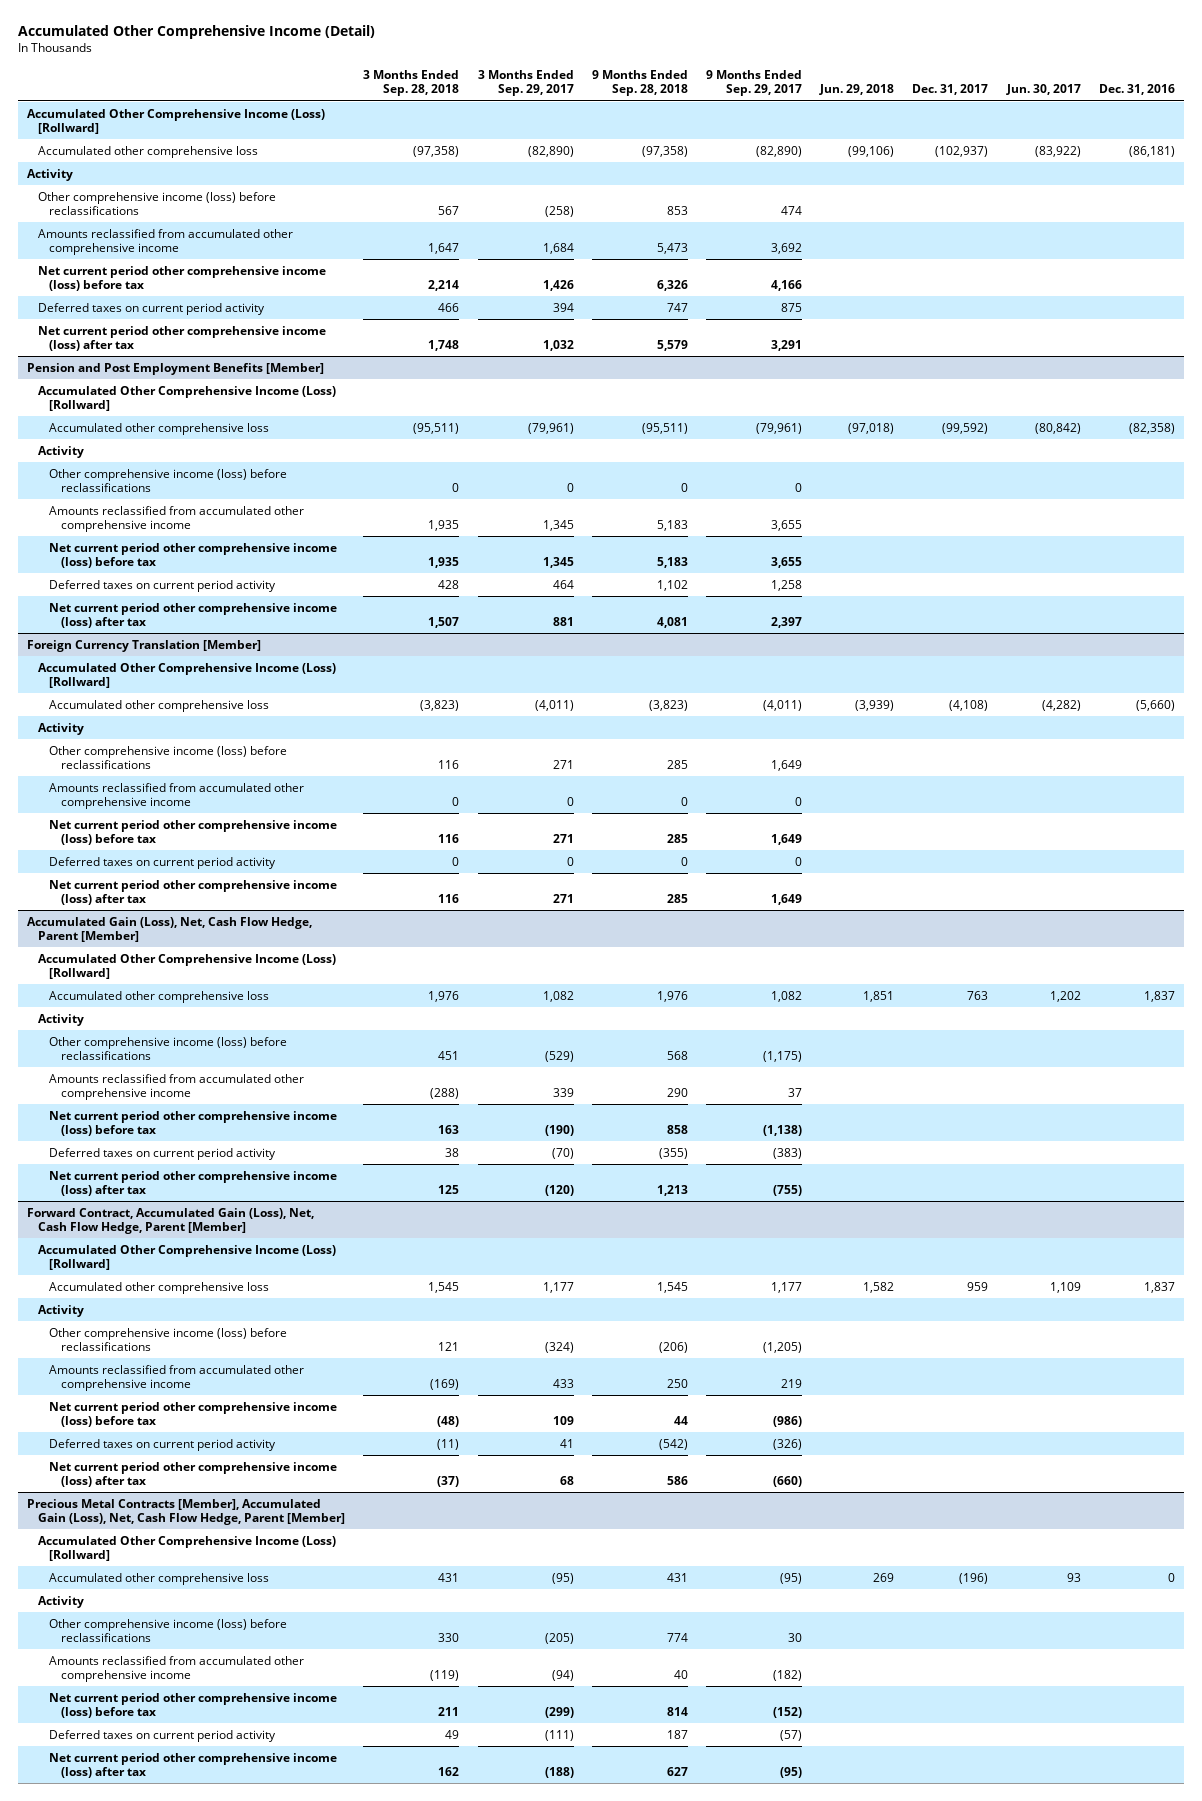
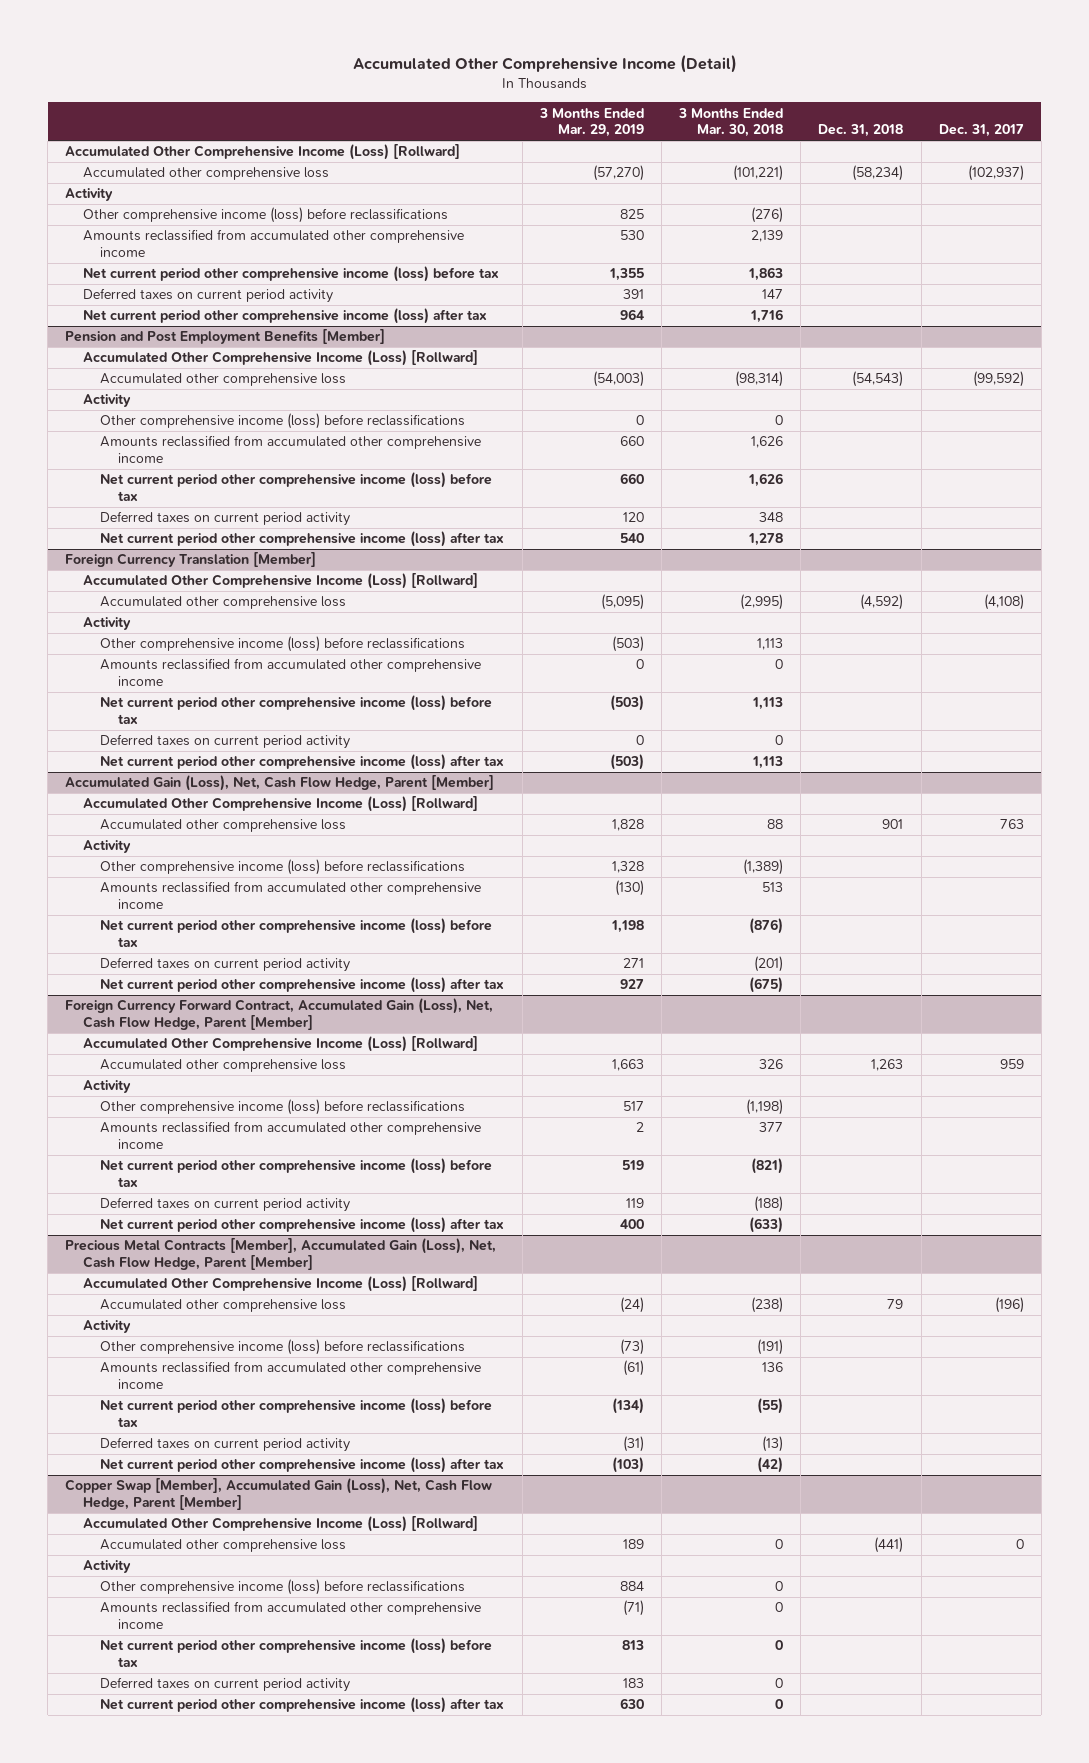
[363,70,460,97] 3 Months Ended Sep. 28, 2018 -> none
[477,70,574,97] 3 Months Ended Sep. 29, 2017 -> none
[591,70,688,97] 9 Months Ended Sep. 28, 2018 -> none
[706,70,803,97] 9 Months Ended Sep. 29, 2017 -> none
[819,84,895,96] Jun. 29, 2018 -> none
[1005,84,1081,96] Jun. 30, 2017 -> none
[1098,84,1175,96] Dec. 31, 2016 -> none
none -> [538,107,644,138] 3 Months Ended Mar. 29, 2019
none -> [678,107,784,138] 3 Months Ended Mar. 30, 2018
none -> [818,124,904,138] Dec. 31, 2018
[27,1207,315,1234] Forward Contract, Accumulated Gain (Loss), Net, Cash Flow Hedge, Parent [Member] -> [65,998,494,1031] Foreign Currency Forward Contract, Accumulated Gain (Loss), Net, Cash Flow Hedge, Parent [Member]
none -> [65,1478,493,1511] Copper Swap [Member], Accumulated Gain (Loss), Net, Cash Flow Hedge, Parent [Member]
none -> [82,1516,478,1533] Accumulated Other Comprehensive Income (Loss) [Rollward]
none -> [100,1539,347,1553] Accumulated other comprehensive loss
none -> [82,1560,131,1574] Activity
none -> [100,1579,466,1596] Other comprehensive income (loss) before reclassifications
none -> [100,1601,482,1630] Amounts reclassified from accumulated other comprehensive income
none -> [100,1638,493,1668] Net current period other comprehensive income (loss) before tax
none -> [100,1677,351,1693] Deferred taxes on current period activity
none -> [100,1697,505,1714] Net current period other comprehensive income (loss) after tax

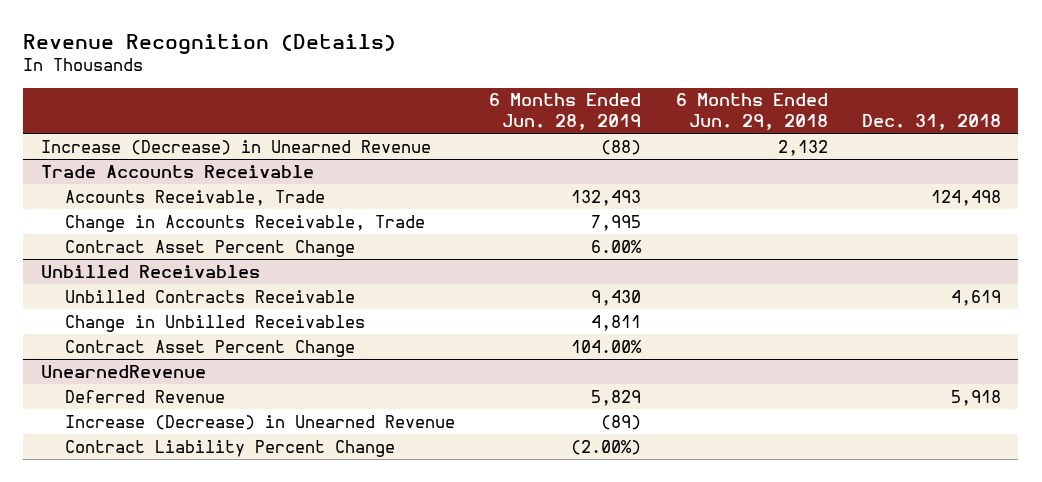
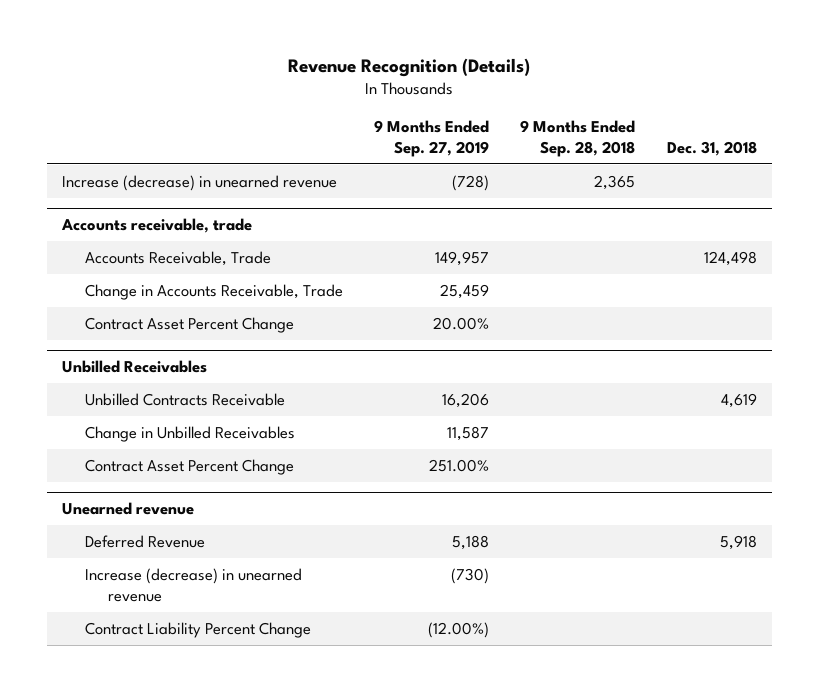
[489,93,642,130] 6 Months Ended Jun. 28, 2019 -> none
[675,93,828,130] 6 Months Ended Jun. 29, 2018 -> none
none -> [374,119,490,157] 9 Months Ended Sep. 27, 2019
none -> [520,119,636,157] 9 Months Ended Sep. 28, 2018
[40,139,431,155] Increase (Decrease) in Unearned Revenue -> [62,174,338,191] Increase (decrease) in unearned revenue
[40,164,314,178] Trade Accounts Receivable -> [61,218,253,234] Accounts receivable, trade
[40,364,206,378] UnearnedRevenue -> [62,502,195,516] Unearned revenue
[64,414,455,430] Increase (Decrease) in Unearned Revenue -> [84,567,302,602] Increase (decrease) in unearned revenue

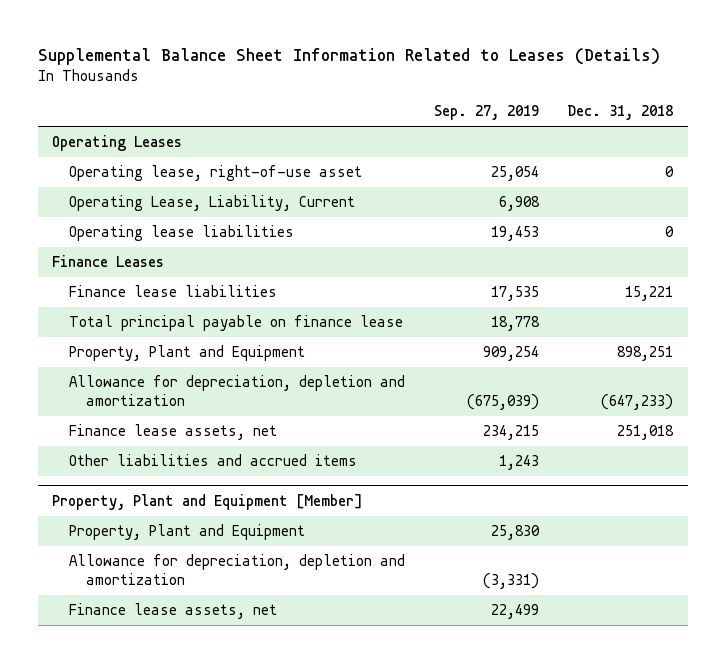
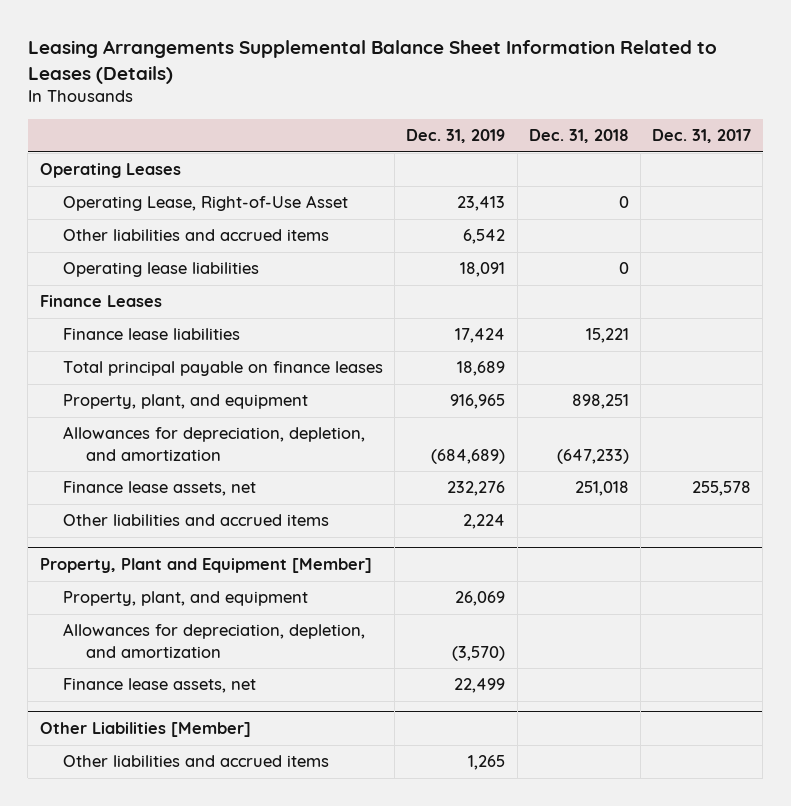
[38,48,661,66] Supplemental Balance Sheet Information Related to Leases (Details) -> [27,39,717,84] Leasing Arrangements Supplemental Balance Sheet Information Related to Leases (Details)
[433,105,539,121] Sep. 27, 2019 -> none
none -> [406,129,506,144] Dec. 31, 2019
none -> [652,129,752,144] Dec. 31, 2017
[69,165,363,182] Operating lease, right-of-use asset -> [62,195,348,212] Operating Lease, Right-of-Use Asset
[69,195,356,212] Operating Lease, Liability, Current -> [62,229,329,242] Other liabilities and accrued items
[69,315,404,332] Total principal payable on finance lease -> [62,361,383,377] Total principal payable on finance leases
[69,345,306,362] Property, Plant and Equipment -> [62,394,308,410] Property, plant, and equipment
[69,375,406,407] Allowance for depreciation, depletion and amortization -> [62,426,365,461] Allowances for depreciation, depletion, and amortization
[69,524,306,541] Property, Plant and Equipment -> [62,591,308,607] Property, plant, and equipment
[69,554,406,586] Allowance for depreciation, depletion and amortization -> [62,623,365,658] Allowances for depreciation, depletion, and amortization
none -> [39,722,251,738] Other Liabilities [Member]
none -> [62,755,329,768] Other liabilities and accrued items

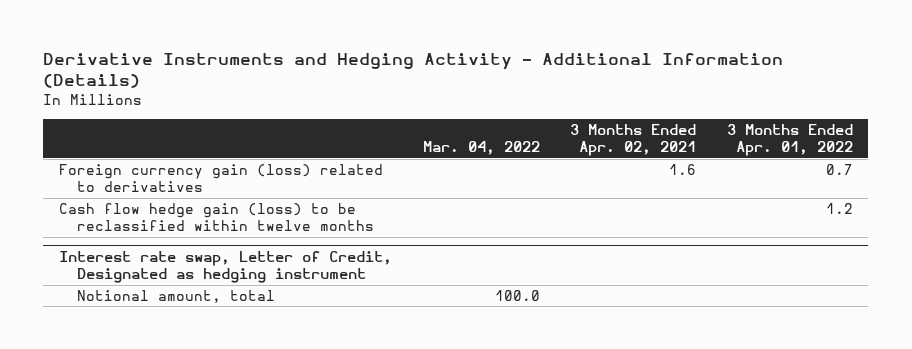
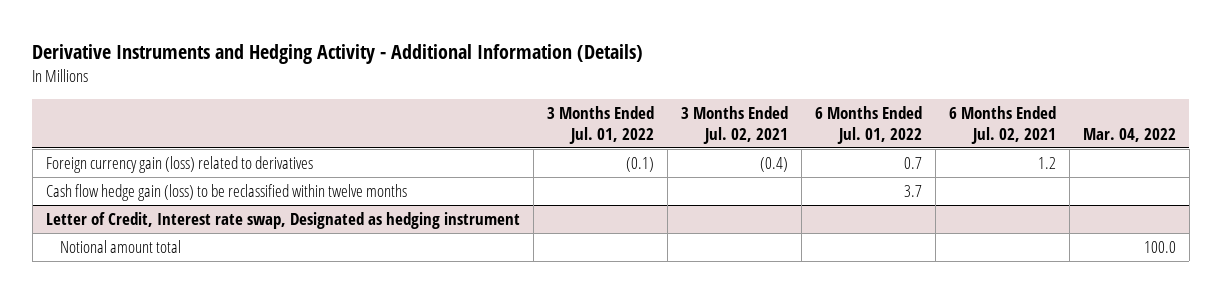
[570,123,697,157] 3 Months Ended Apr. 02, 2021 -> none
[726,123,853,157] 3 Months Ended Apr. 01, 2022 -> none
none -> [546,106,654,144] 3 Months Ended Jul. 01, 2022
none -> [680,106,788,144] 3 Months Ended Jul. 02, 2021
none -> [814,106,922,144] 6 Months Ended Jul. 01, 2022
none -> [948,106,1056,144] 6 Months Ended Jul. 02, 2021
[58,250,392,284] Interest rate swap, Letter of Credit, Designated as hedging instrument -> [45,212,520,230] Letter of Credit, Interest rate swap, Designated as hedging instrument
[77,289,276,303] Notional amount, total -> [59,240,181,254] Notional amount total

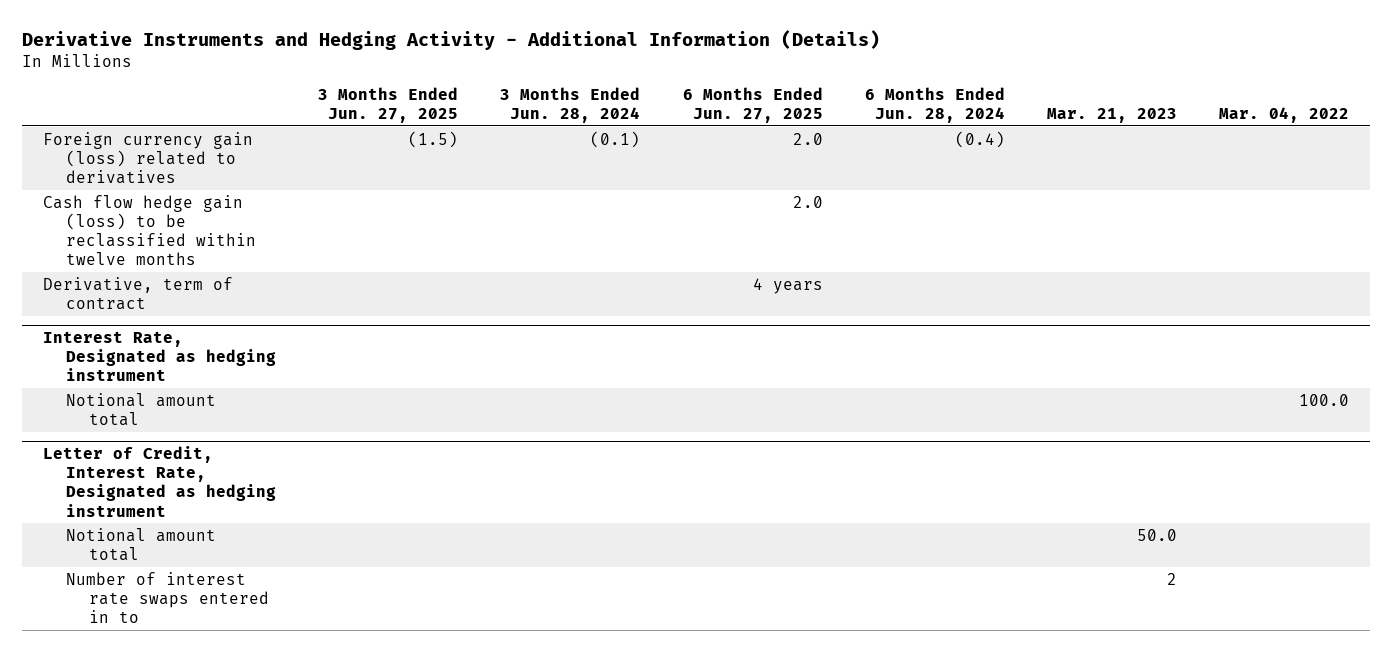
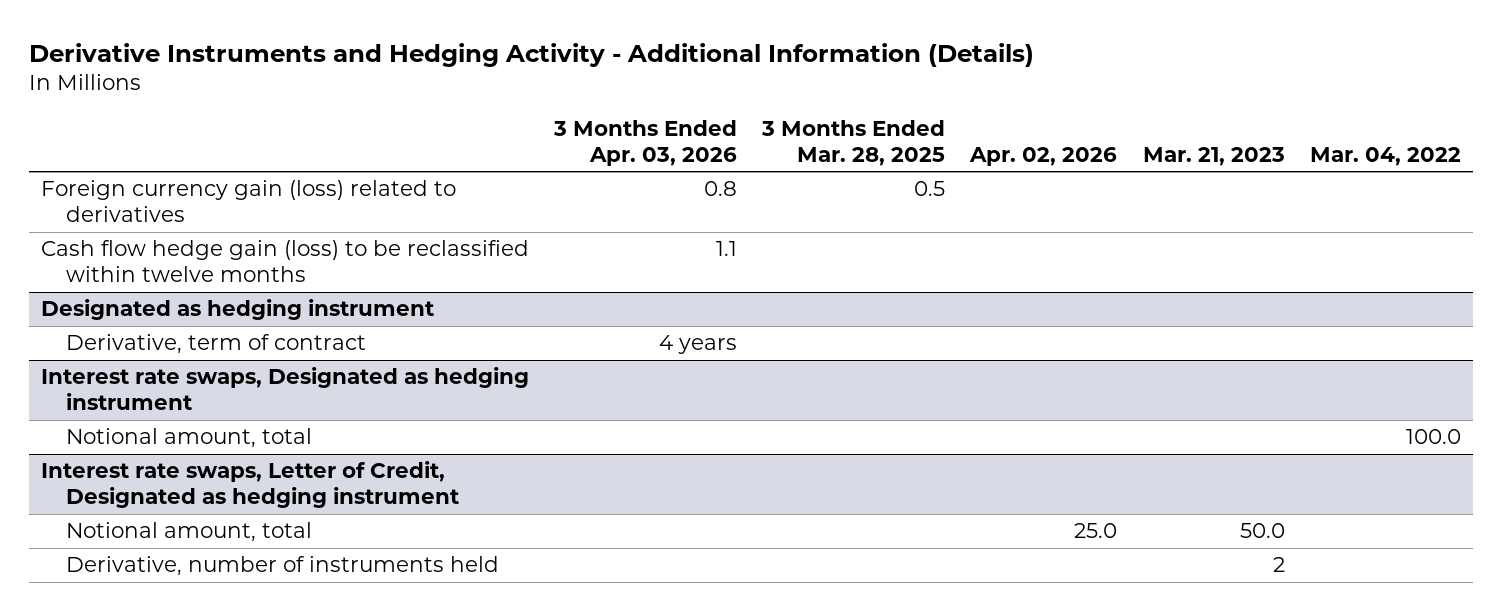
[318,86,459,123] 3 Months Ended Jun. 27, 2025 -> none
[500,86,641,123] 3 Months Ended Jun. 28, 2024 -> none
[682,86,823,123] 6 Months Ended Jun. 27, 2025 -> none
[864,86,1005,123] 6 Months Ended Jun. 28, 2024 -> none
none -> [553,119,738,166] 3 Months Ended Apr. 03, 2026
none -> [761,119,946,166] 3 Months Ended Mar. 28, 2025
none -> [969,146,1118,166] Apr. 02, 2026
[42,276,233,310] Derivative, term of contract -> none
none -> [41,299,435,321] Designated as hedging instrument
none -> [66,334,367,355] Derivative, term of contract
[42,331,277,382] Interest Rate, Designated as hedging instrument -> [41,367,530,411] Interest rate swaps, Designated as hedging instrument
[66,392,217,426] Notional amount total -> [66,428,313,449] Notional amount, total
[42,446,277,517] Letter of Credit, Interest Rate, Designated as hedging instrument -> [41,461,460,509] Interest rate swaps, Letter of Credit, Designated as hedging instrument
[66,527,217,561] Notional amount total -> [66,522,313,543] Notional amount, total
[66,571,270,623] Number of interest rate swaps entered in to -> [66,556,500,577] Derivative, number of instruments held

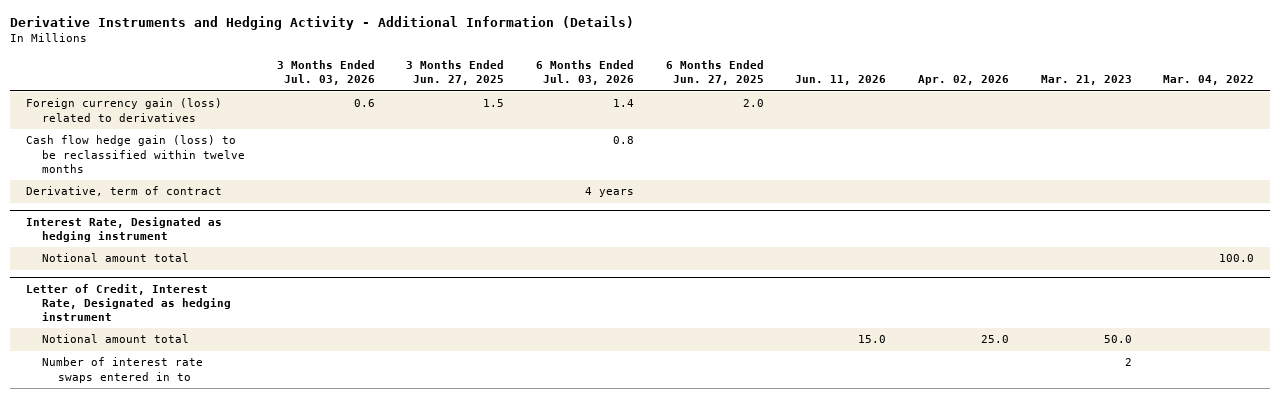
[553,119,738,166] 3 Months Ended Apr. 03, 2026 -> none
[761,119,946,166] 3 Months Ended Mar. 28, 2025 -> none
none -> [276,60,375,86] 3 Months Ended Jul. 03, 2026
none -> [406,60,505,86] 3 Months Ended Jun. 27, 2025
none -> [536,60,635,86] 6 Months Ended Jul. 03, 2026
none -> [665,60,764,86] 6 Months Ended Jun. 27, 2025
none -> [795,75,887,86] Jun. 11, 2026
[41,299,435,321] Designated as hedging instrument -> none
[66,334,367,355] Derivative, term of contract -> none
none -> [25,186,222,197] Derivative, term of contract
[41,367,530,411] Interest rate swaps, Designated as hedging instrument -> [25,216,222,242] Interest Rate, Designated as hedging instrument
[66,428,313,449] Notional amount, total -> [41,253,189,263] Notional amount total
[41,461,460,509] Interest rate swaps, Letter of Credit, Designated as hedging instrument -> [25,283,231,322] Letter of Credit, Interest Rate, Designated as hedging instrument
[66,522,313,543] Notional amount, total -> [41,334,189,344] Notional amount total
[66,556,500,577] Derivative, number of instruments held -> [41,357,203,383] Number of interest rate swaps entered in to

